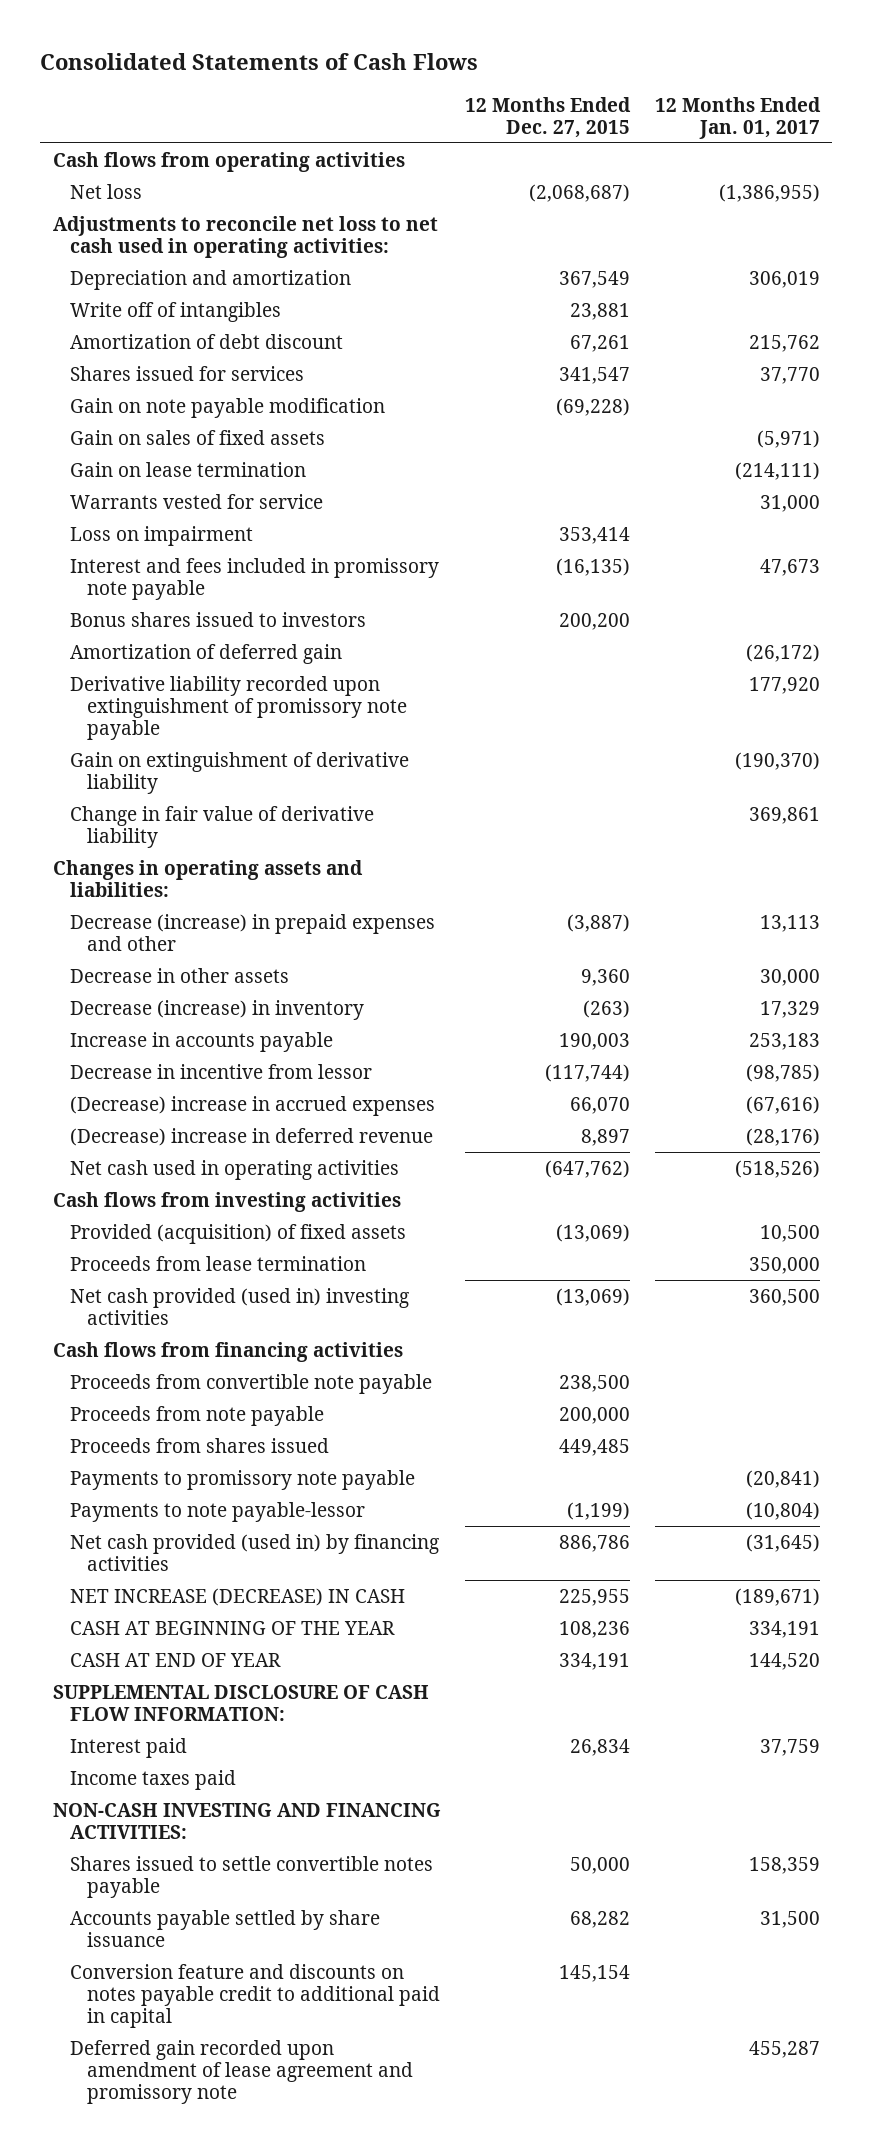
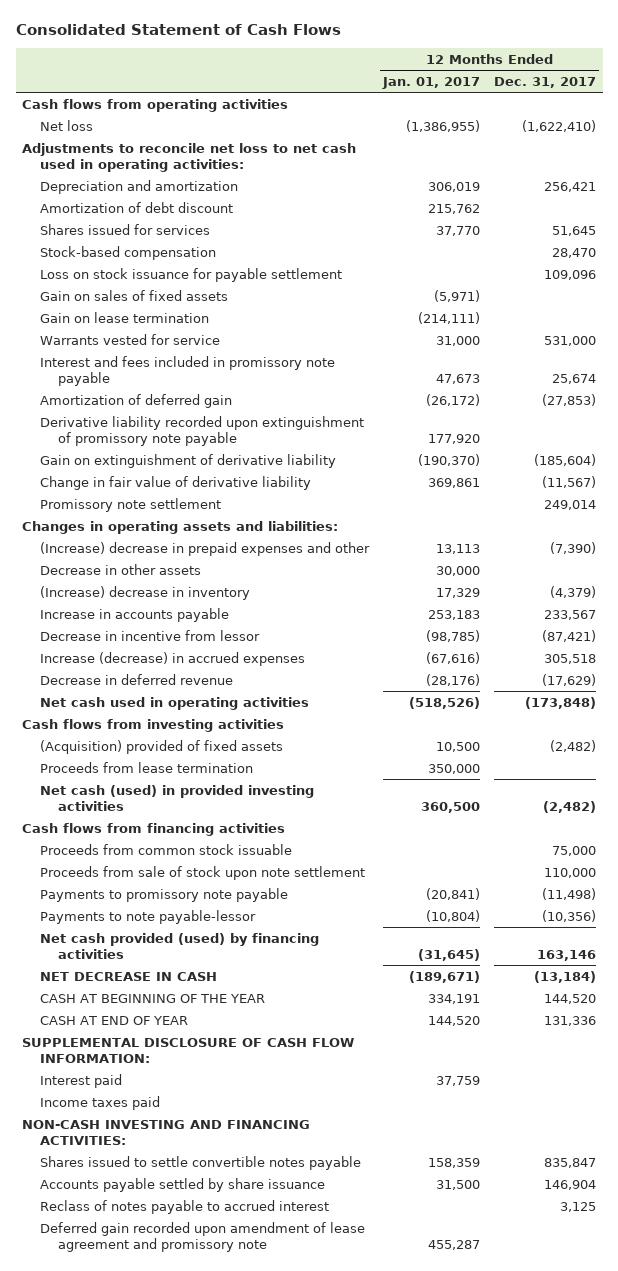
[40,52,479,70] Consolidated Statements of Cash Flows -> [15,24,341,36] Consolidated Statement of Cash Flows
[465,96,632,138] 12 Months Ended Dec. 27, 2015 -> none
none -> [493,76,596,88] Dec. 31, 2017
[69,301,281,322] Write off of intangibles -> none
[69,397,385,418] Gain on note payable modification -> none
none -> [40,245,217,260] Stock-based compensation
none -> [40,267,343,282] Loss on stock issuance for payable settlement
[69,525,253,546] Loss on impairment -> none
[69,611,366,627] Bonus shares issued to investors -> none
none -> [40,497,222,512] Promissory note settlement
[69,913,435,951] Decrease (increase) in prepaid expenses and other -> [40,541,371,556] (Increase) decrease in prepaid expenses and other
[69,999,364,1020] Decrease (increase) in inventory -> [40,585,251,600] (Increase) decrease in inventory
[69,1095,435,1116] (Decrease) increase in accrued expenses -> [40,651,306,666] Increase (decrease) in accrued expenses
[69,1127,433,1146] (Decrease) increase in deferred revenue -> [40,673,234,685] Decrease in deferred revenue
[69,1223,406,1244] Provided (acquisition) of fixed assets -> [40,739,284,754] (Acquisition) provided of fixed assets
[69,1287,409,1325] Net cash provided (used in) investing activities -> [40,784,315,811] Net cash (used) in provided investing activities
[69,1373,432,1394] Proceeds from convertible note payable -> none
[69,1405,324,1426] Proceeds from note payable -> none
[69,1437,329,1453] Proceeds from shares issued -> [40,843,293,855] Proceeds from common stock issuable
none -> [40,865,366,880] Proceeds from sale of stock upon note settlement
[69,1533,439,1571] Net cash provided (used in) by financing activities -> [40,932,320,959] Net cash provided (used) by financing activities
[69,1587,405,1606] NET INCREASE (DECREASE) IN CASH -> [40,971,218,981] NET DECREASE IN CASH
[69,1963,440,2029] Conversion feature and discounts on notes payable credit to additional paid in capital -> none
none -> [40,1199,330,1214] Reclass of notes payable to accrued interest

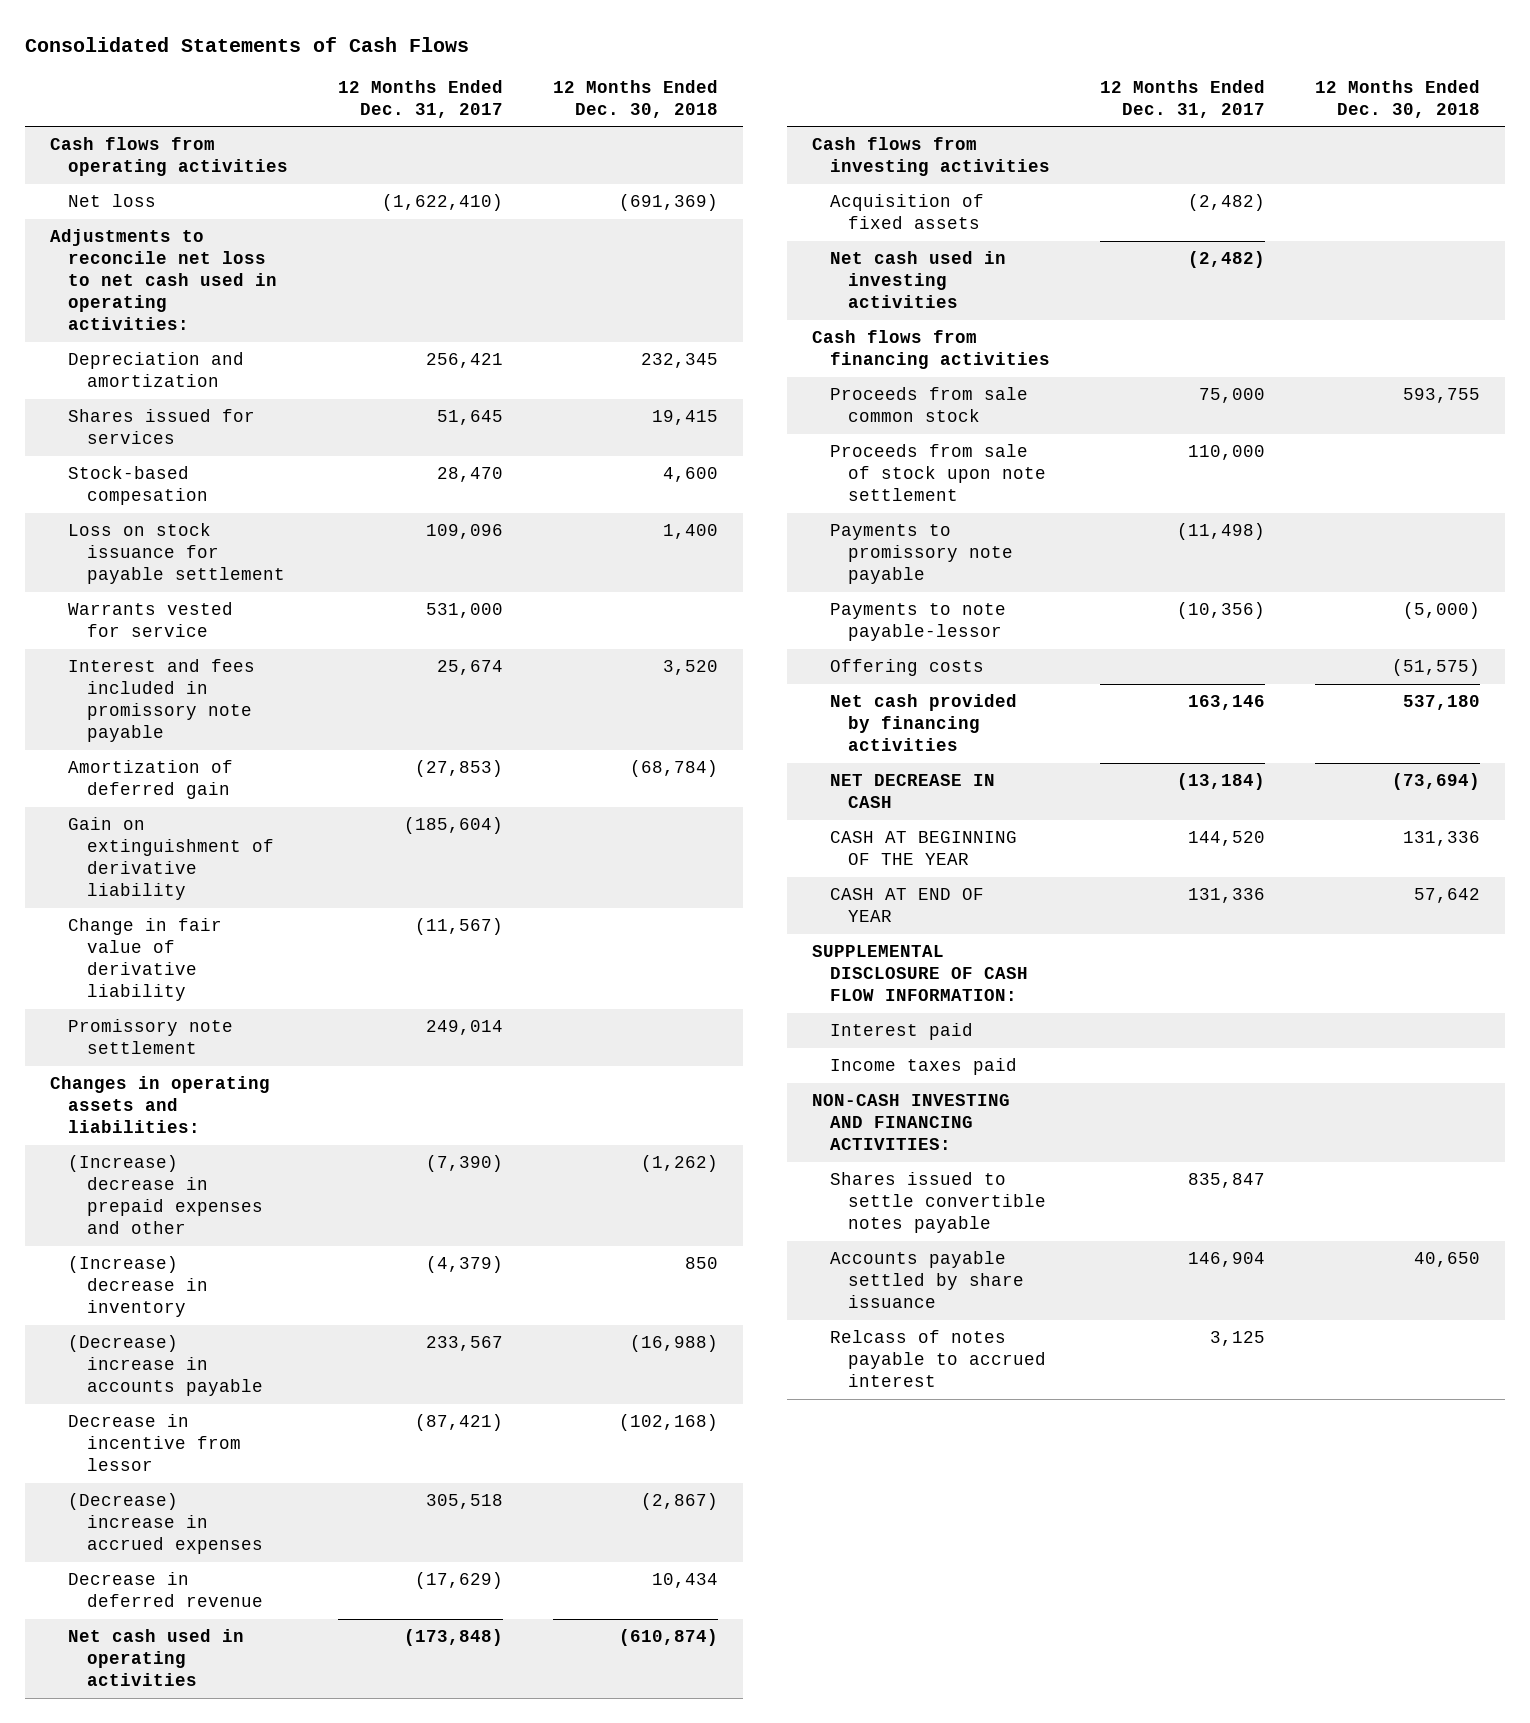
[15,24,341,36] Consolidated Statement of Cash Flows -> [25,37,470,53] Consolidated Statements of Cash Flows
[382,76,481,89] Jan. 01, 2017 -> none
none -> [553,79,719,118] 12 Months Ended Dec. 30, 2018
[40,201,234,213] Amortization of debt discount -> none
[40,245,217,260] Stock-based compensation -> [68,466,208,506] Stock-based compesation
[40,289,229,301] Gain on sales of fixed assets -> none
[40,311,210,323] Gain on lease termination -> none
[40,415,365,446] Derivative liability recorded upon extinguishment of promissory note payable -> none
[40,563,202,575] Decrease in other assets -> none
[40,607,230,622] Increase in accounts payable -> [68,1335,263,1397] (Decrease) increase in accounts payable
[40,651,306,666] Increase (decrease) in accrued expenses -> [68,1493,263,1555] (Decrease) increase in accrued expenses
[40,761,254,773] Proceeds from lease termination -> none
[40,739,284,754] (Acquisition) provided of fixed assets -> [829,194,984,230] Acquisition of fixed assets
[40,784,315,811] Net cash (used) in provided investing activities -> [829,251,1006,309] Net cash used in investing activities
[40,843,293,855] Proceeds from common stock issuable -> [829,387,1028,423] Proceeds from sale common stock
none -> [829,659,984,677] Offering costs
[40,932,320,959] Net cash provided (used) by financing activities -> [829,694,1017,752] Net cash provided by financing activities
[40,1221,366,1252] Deferred gain recorded upon amendment of lease agreement and promissory note -> none
[40,1199,330,1214] Reclass of notes payable to accrued interest -> [829,1330,1046,1388] Relcass of notes payable to accrued interest

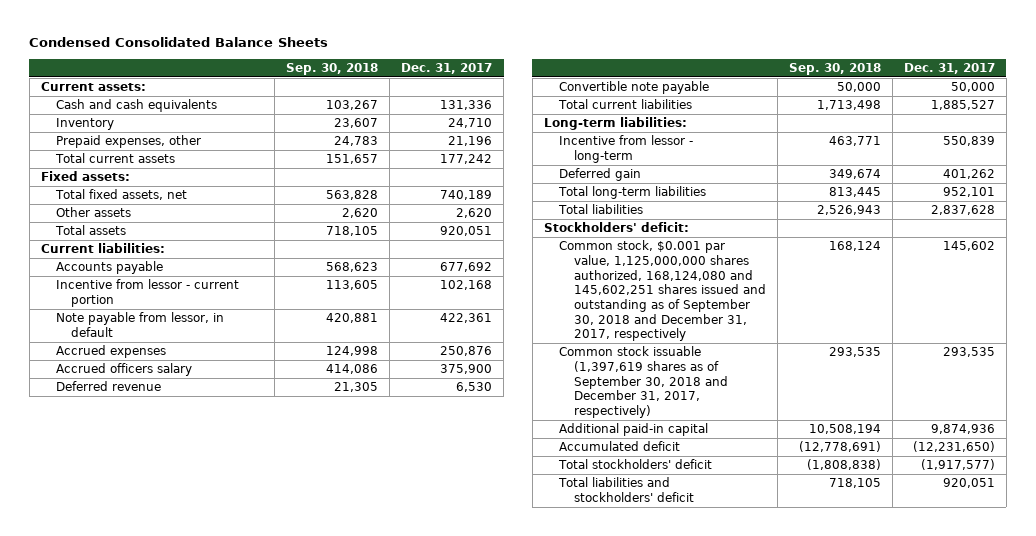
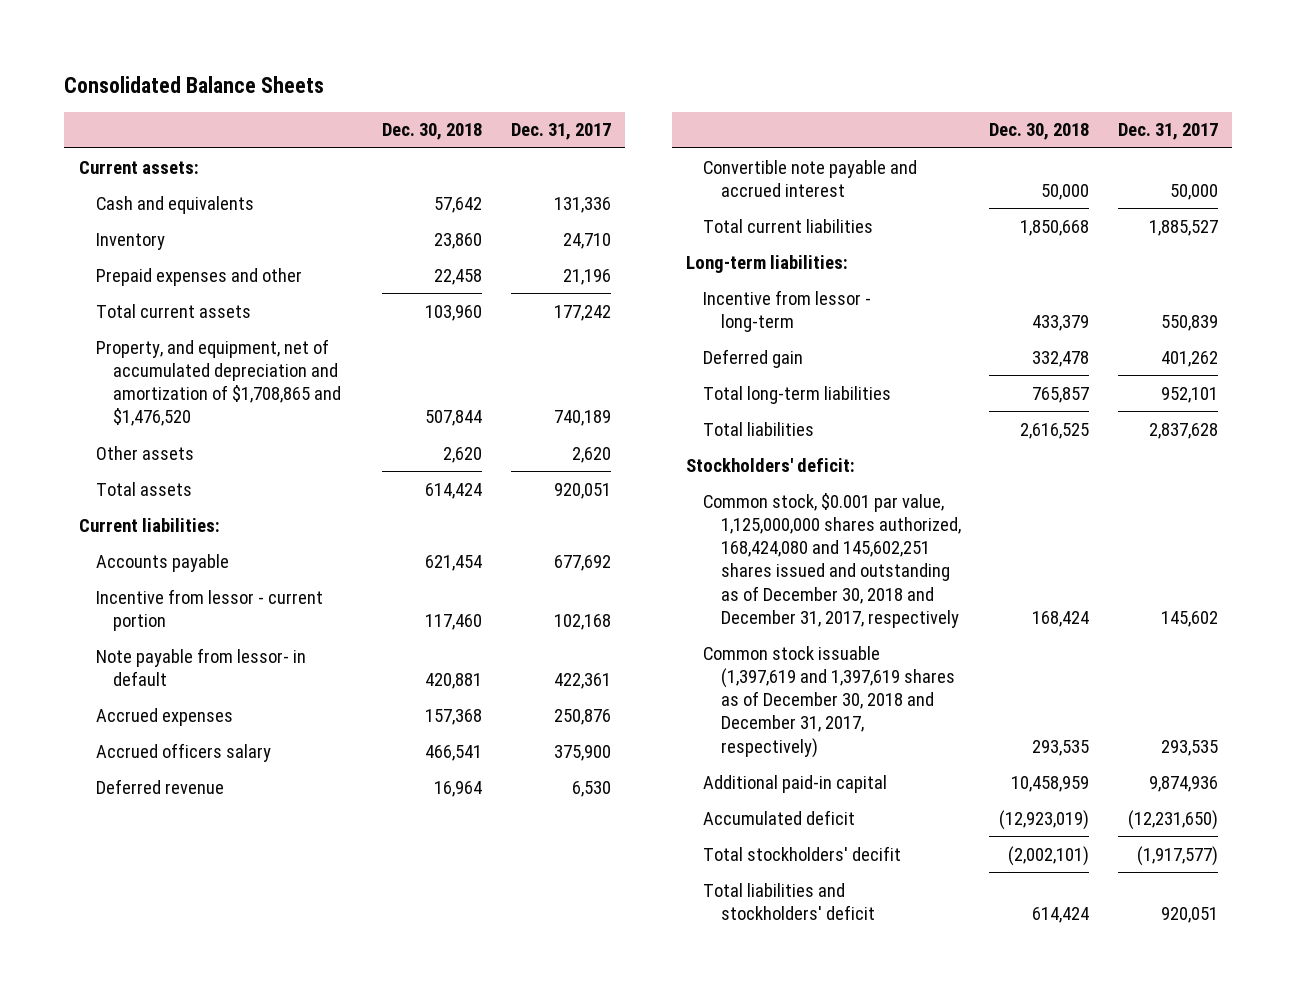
[29,37,329,48] Condensed Consolidated Balance Sheets -> [64,76,325,94] Consolidated Balance Sheets
[286,62,379,75] Sep. 30, 2018 -> none
none -> [382,123,483,141] Dec. 30, 2018
[56,99,218,113] Cash and cash equivalents -> [96,195,255,214] Cash and equivalents
[56,135,202,149] Prepaid expenses, other -> [96,267,303,286] Prepaid expenses and other
[40,171,130,182] Fixed assets: -> none
[55,189,188,201] Total fixed assets, net -> [96,338,342,427] Property, and equipment, net of accumulated depreciation and amortization of $1,708,865 and $1,476,520
[56,312,225,337] Note payable from lessor, in default -> [96,647,307,686] Note payable from lessor- in default
[558,81,709,95] Convertible note payable -> [703,159,918,197] Convertible note payable and accrued interest
[558,240,766,342] Common stock, $0.001 par value, 1,125,000,000 shares authorized, 168,124,080 and 145,602,251 shares issued and outstanding as of September 30, 2018 and December 31, 2017, respectively -> [703,492,961,628] Common stock, $0.001 par value, 1,125,000,000 shares authorized, 168,424,080 and 145,602,251 shares issued and outstanding as of December 30, 2018 and December 31, 2017, respectively
[558,346,728,418] Common stock issuable (1,397,619 shares as of September 30, 2018 and December 31, 2017, respectively) -> [703,645,955,758] Common stock issuable (1,397,619 and 1,397,619 shares as of December 30, 2018 and December 31, 2017, respectively)
[557,459,712,470] Total stockholders' deficit -> [703,845,902,861] Total stockholders' decifit

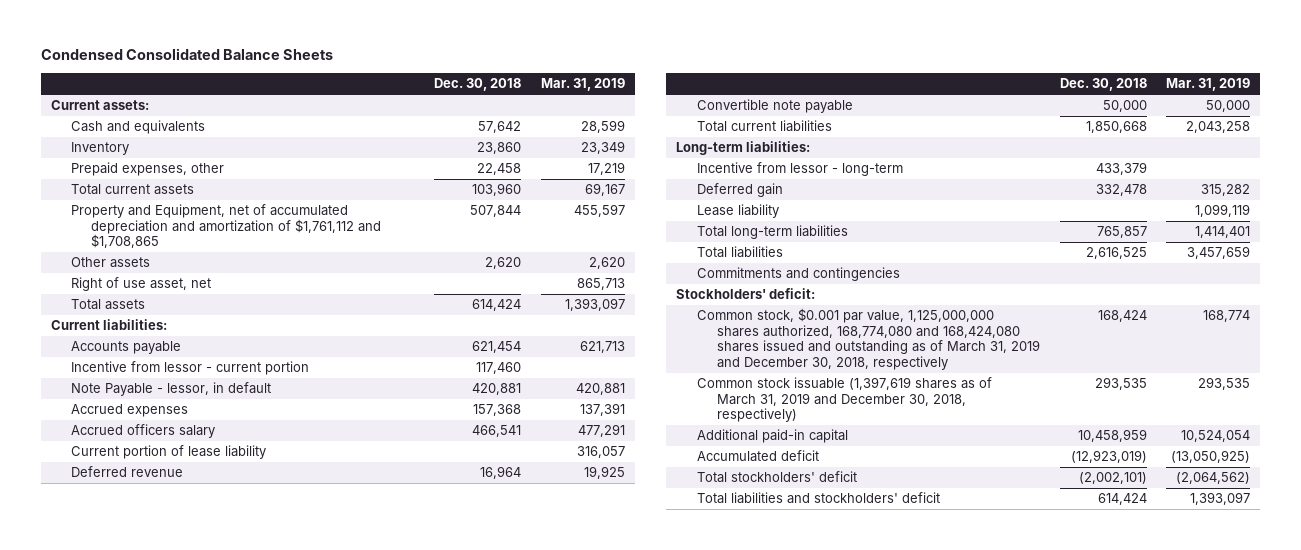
[64,76,325,94] Consolidated Balance Sheets -> [40,48,333,61] Condensed Consolidated Balance Sheets
[510,123,611,141] Dec. 31, 2017 -> none
none -> [540,78,625,92] Mar. 31, 2019
[96,267,303,286] Prepaid expenses and other -> [70,162,224,177] Prepaid expenses, other
[96,338,342,427] Property, and equipment, net of accumulated depreciation and amortization of $1,708,865 and $1,476,520 -> [70,204,381,249] Property and Equipment, net of accumulated depreciation and amortization of $1,761,112 and $1,708,865
none -> [70,277,211,292] Right of use asset, net
[96,647,307,686] Note payable from lessor- in default -> [70,382,271,397] Note Payable - lessor, in default
none -> [70,445,266,460] Current portion of lease liability
[703,159,918,197] Convertible note payable and accrued interest -> [696,99,853,114] Convertible note payable
none -> [696,204,779,219] Lease liability
none -> [696,267,900,282] Commitments and contingencies
[703,492,961,628] Common stock, $0.001 par value, 1,125,000,000 shares authorized, 168,424,080 and 145,602,251 shares issued and outstanding as of December 30, 2018 and December 31, 2017, respectively -> [696,308,1040,370] Common stock, $0.001 par value, 1,125,000,000 shares authorized, 168,774,080 and 168,424,080 shares issued and outstanding as of March 31, 2019 and December 30, 2018, respectively
[703,645,955,758] Common stock issuable (1,397,619 and 1,397,619 shares as of December 30, 2018 and December 31, 2017, respectively) -> [696,377,992,423] Common stock issuable (1,397,619 shares as of March 31, 2019 and December 30, 2018, respectively)
[703,845,902,861] Total stockholders' decifit -> [696,471,857,484] Total stockholders' deficit

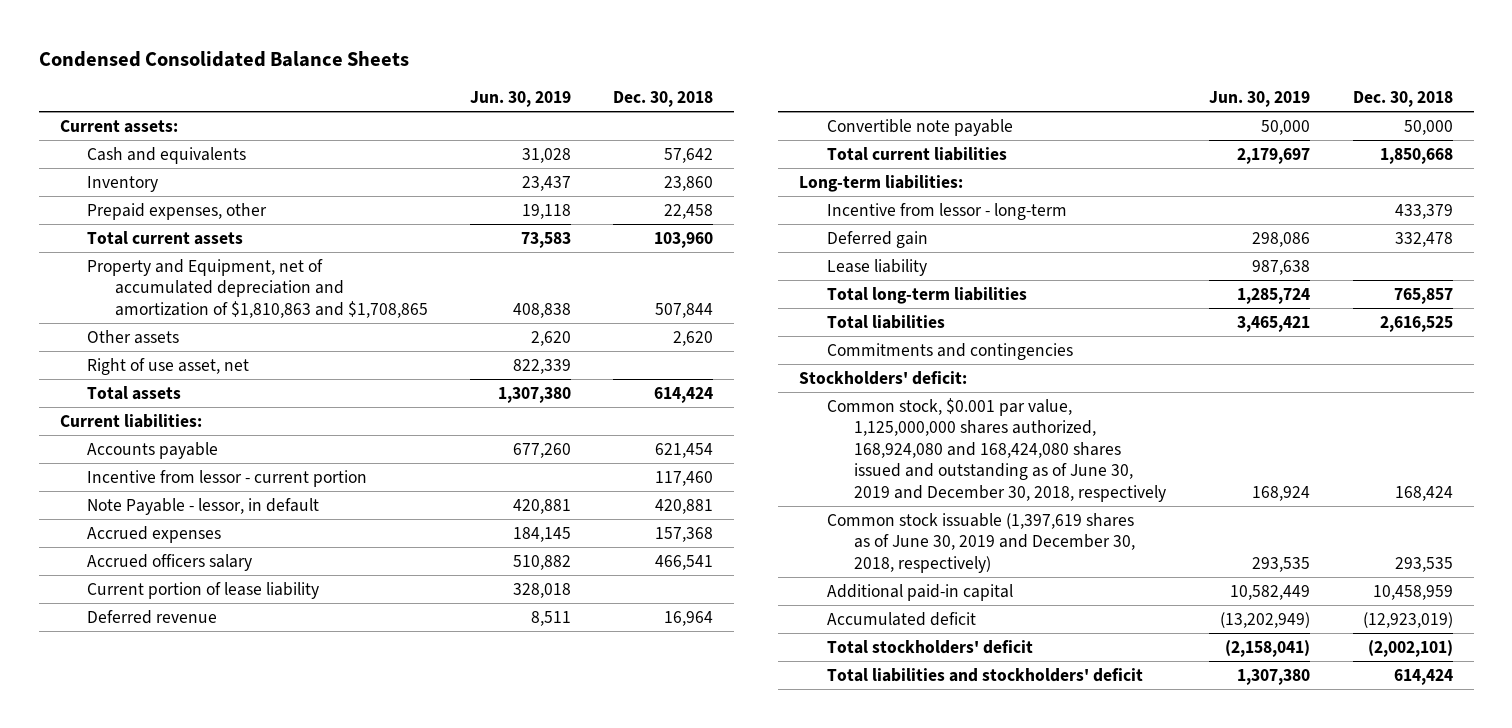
[540,78,625,92] Mar. 31, 2019 -> none
none -> [469,91,571,108] Jun. 30, 2019
[70,204,381,249] Property and Equipment, net of accumulated depreciation and amortization of $1,761,112 and $1,708,865 -> [87,258,428,318] Property and Equipment, net of accumulated depreciation and amortization of $1,810,863 and $1,708,865
[696,308,1040,370] Common stock, $0.001 par value, 1,125,000,000 shares authorized, 168,774,080 and 168,424,080 shares issued and outstanding as of March 31, 2019 and December 30, 2018, respectively -> [826,397,1167,502] Common stock, $0.001 par value, 1,125,000,000 shares authorized, 168,924,080 and 168,424,080 shares issued and outstanding as of June 30, 2019 and December 30, 2018, respectively
[696,377,992,423] Common stock issuable (1,397,619 shares as of March 31, 2019 and December 30, 2018, respectively) -> [826,512,1136,573] Common stock issuable (1,397,619 shares as of June 30, 2019 and December 30, 2018, respectively)

